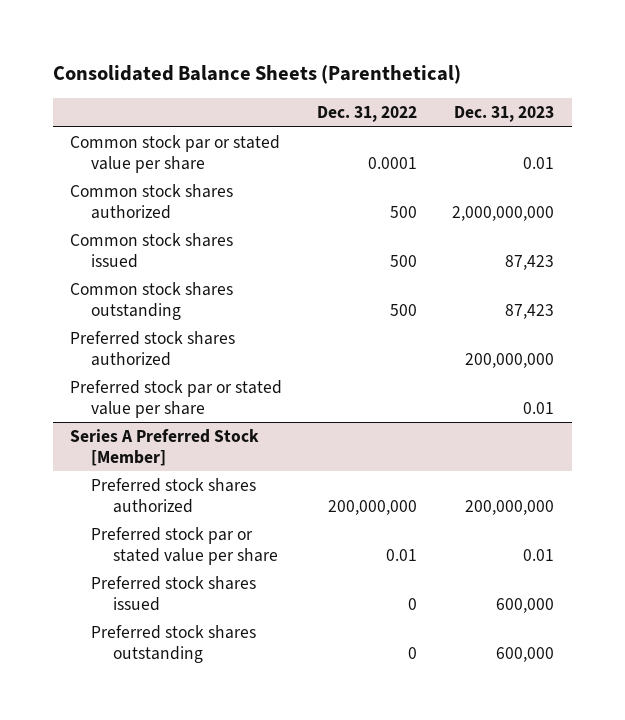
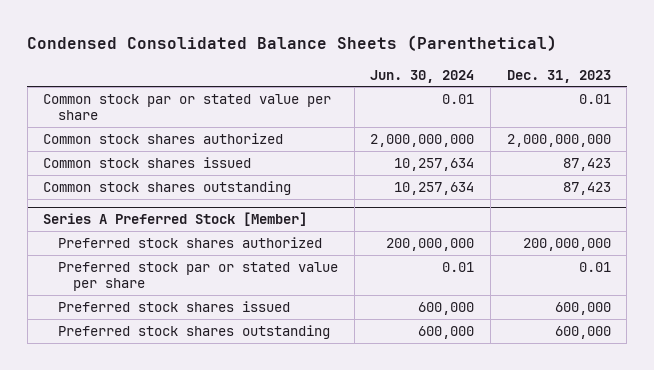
[52,64,461,84] Consolidated Balance Sheets (Parenthetical) -> [27,34,558,51] Condensed Consolidated Balance Sheets (Parenthetical)
[317,105,418,122] Dec. 31, 2022 -> none
none -> [370,69,475,83] Jun. 30, 2024
[70,331,236,366] Preferred stock shares authorized -> none
[70,380,283,418] Preferred stock par or stated value per share -> none

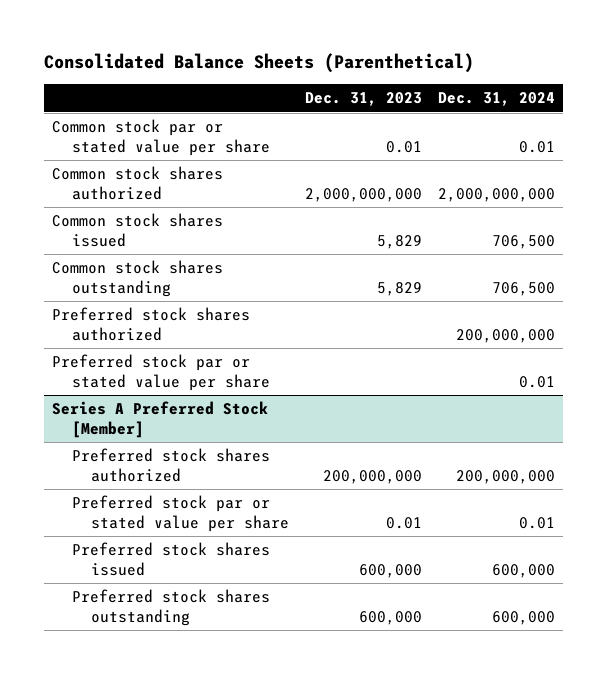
[27,34,558,51] Condensed Consolidated Balance Sheets (Parenthetical) -> [44,53,475,74] Consolidated Balance Sheets (Parenthetical)
[370,69,475,83] Jun. 30, 2024 -> none
none -> [438,92,556,107] Dec. 31, 2024
[562,158,611,172] 87,423 -> [377,234,423,249] 5,829
[562,182,611,196] 87,423 -> [377,281,423,296] 5,829
none -> [52,307,251,341] Preferred stock shares authorized
none -> [52,354,270,391] Preferred stock par or stated value per share

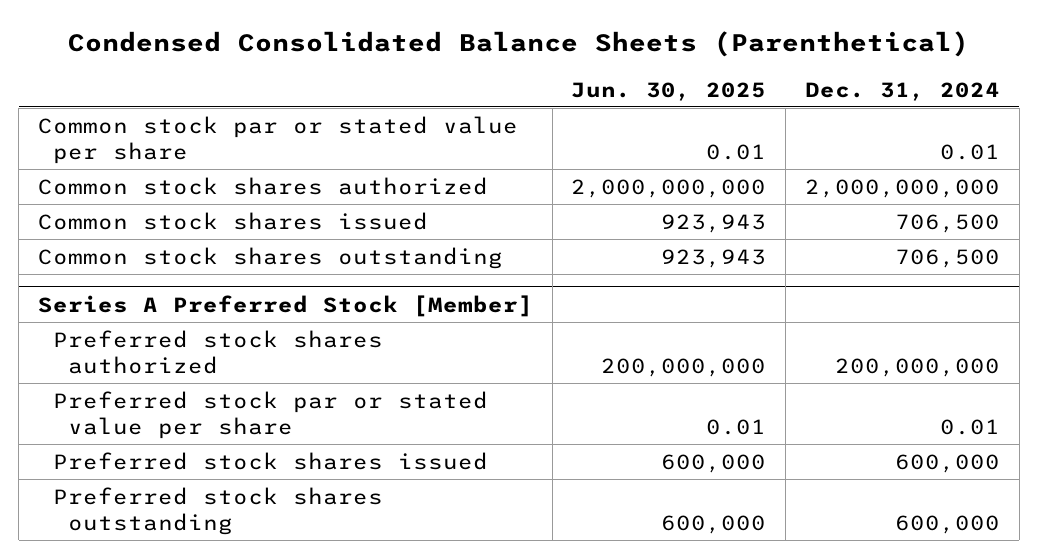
[44,53,475,74] Consolidated Balance Sheets (Parenthetical) -> [67,31,969,58] Condensed Consolidated Balance Sheets (Parenthetical)
[305,92,423,107] Dec. 31, 2023 -> none
none -> [571,81,767,101] Jun. 30, 2025
[52,307,251,341] Preferred stock shares authorized -> none
[52,354,270,391] Preferred stock par or stated value per share -> none

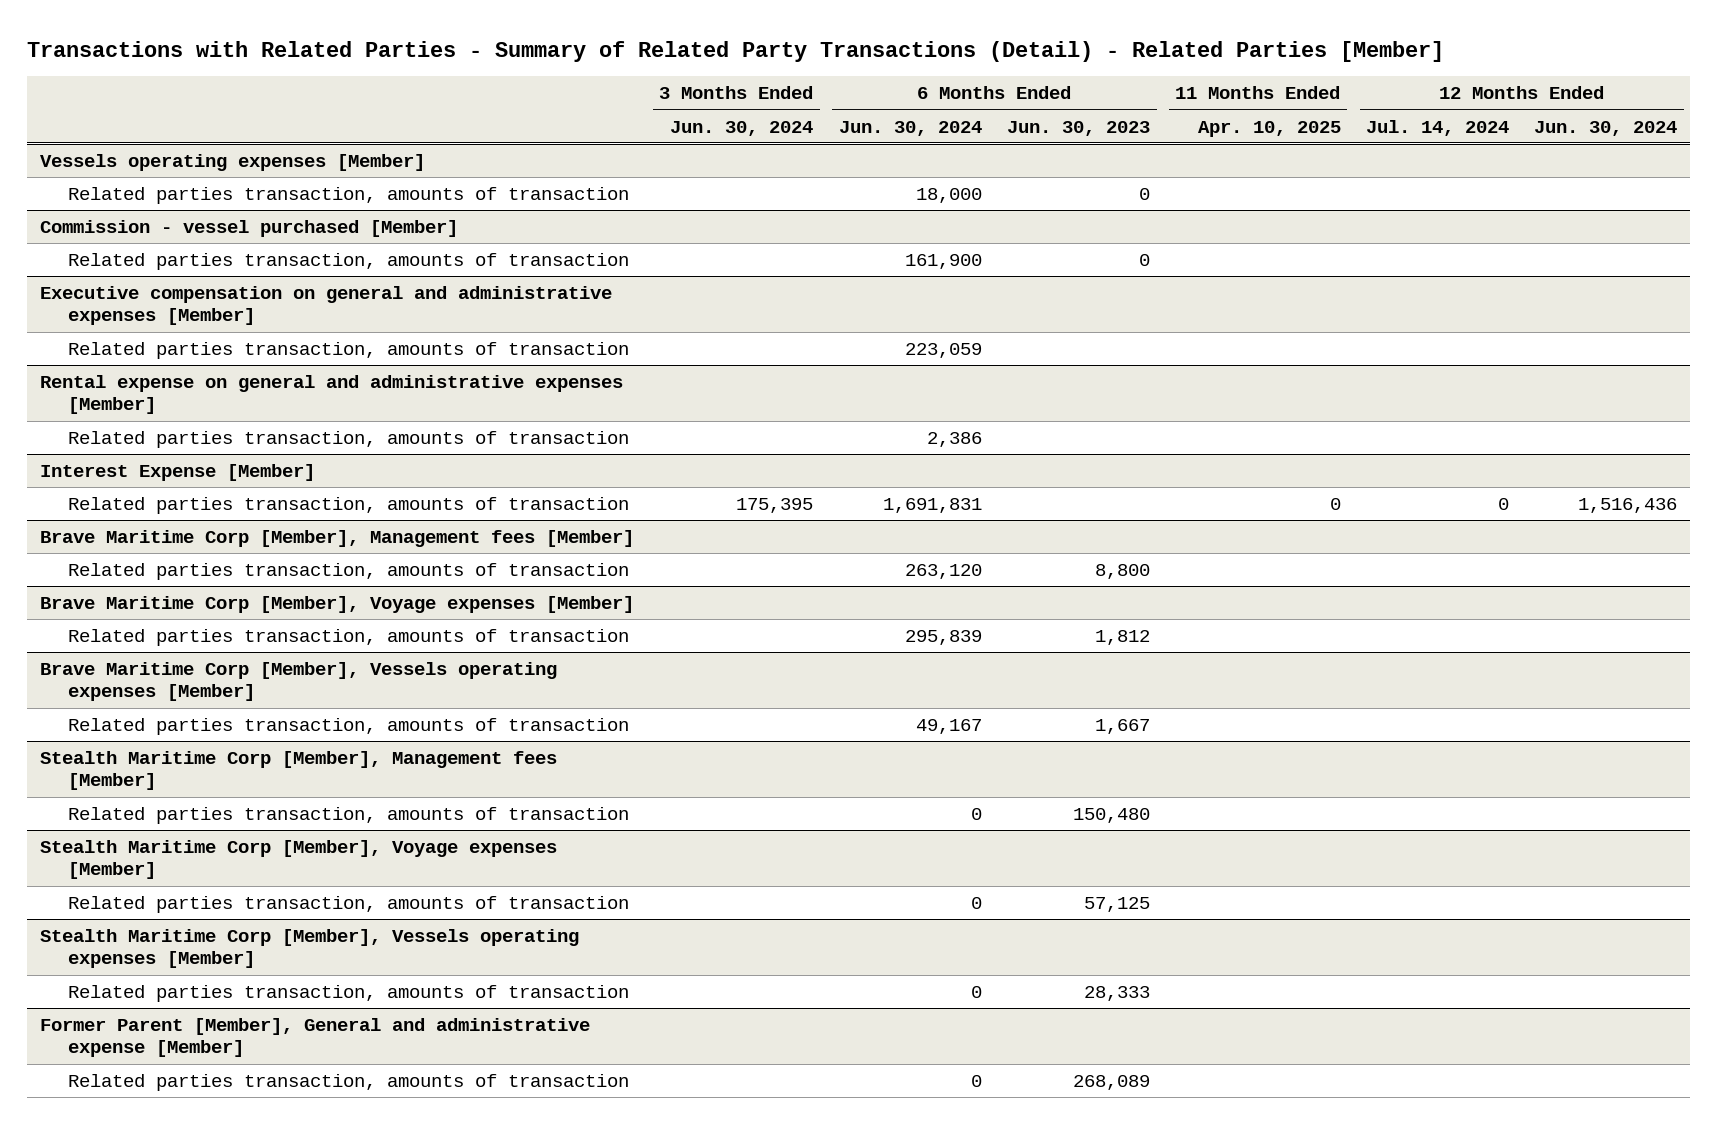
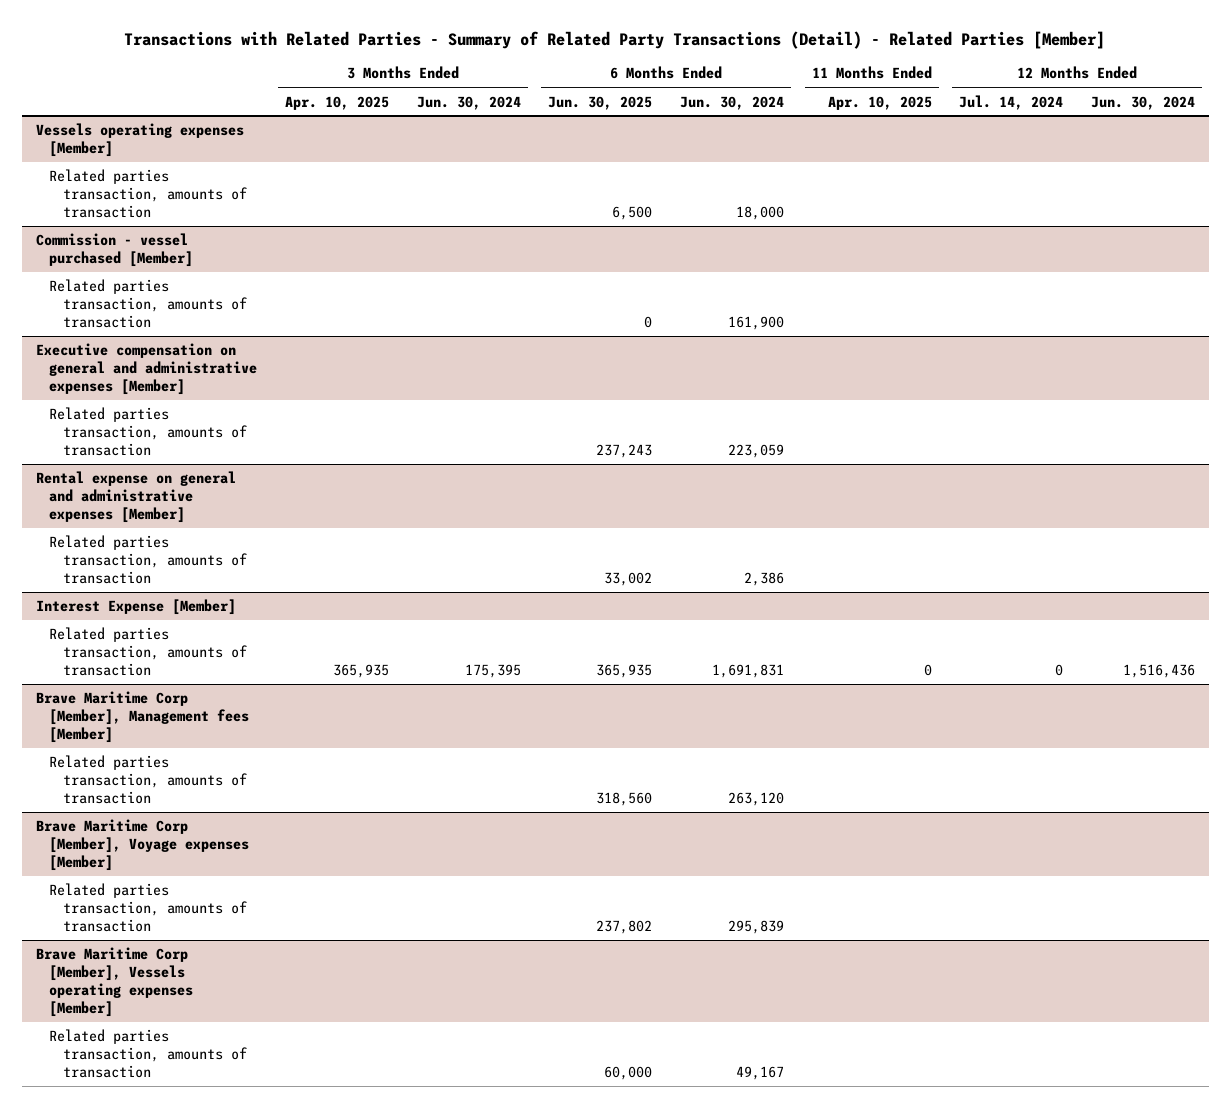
[1007,120,1151,136] Jun. 30, 2023 -> none
none -> [285,95,390,110] Apr. 10, 2025
none -> [548,95,653,110] Jun. 30, 2025
[40,750,558,791] Stealth Maritime Corp [Member], Management fees [Member] -> none
[68,806,630,824] Related parties transaction, amounts of transaction -> none
[40,839,558,880] Stealth Maritime Corp [Member], Voyage expenses [Member] -> none
[68,895,630,913] Related parties transaction, amounts of transaction -> none
[40,928,580,969] Stealth Maritime Corp [Member], Vessels operating expenses [Member] -> none
[68,984,630,1002] Related parties transaction, amounts of transaction -> none
[40,1017,591,1058] Former Parent [Member], General and administrative expense [Member] -> none
[68,1073,630,1091] Related parties transaction, amounts of transaction -> none

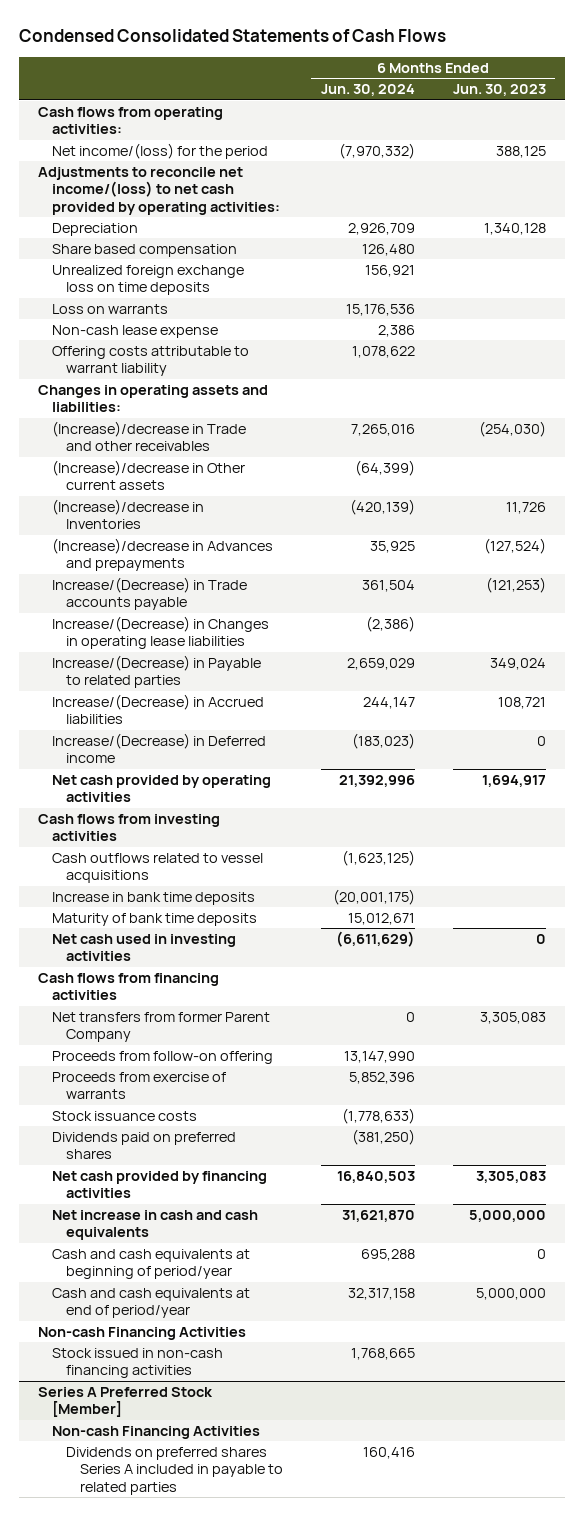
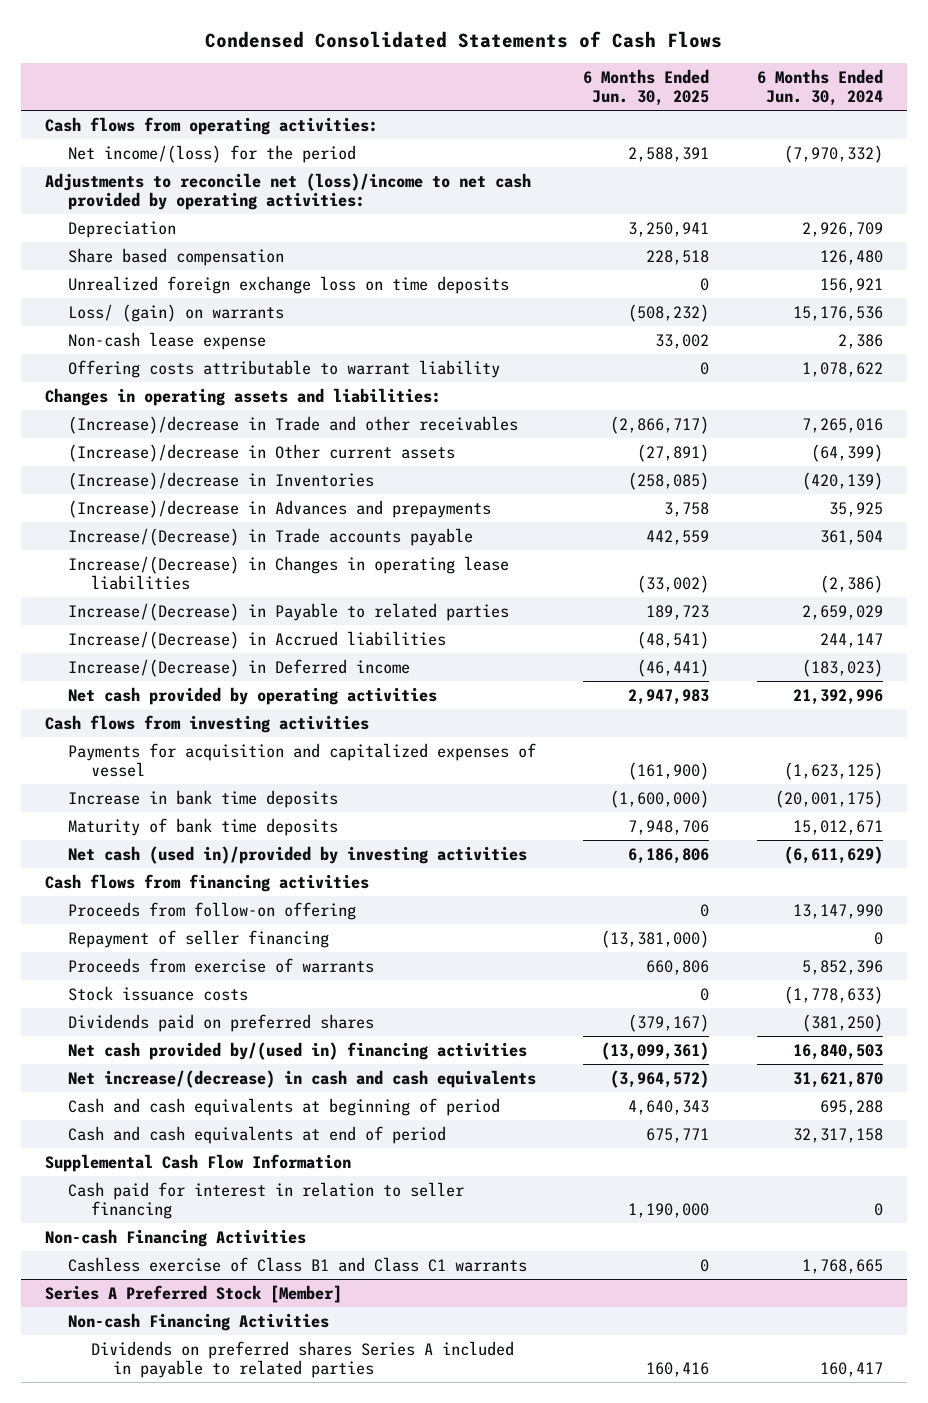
[452,84,546,97] Jun. 30, 2023 -> none
none -> [583,68,710,106] 6 Months Ended Jun. 30, 2025
[38,167,281,215] Adjustments to reconcile net income/(loss) to net cash provided by operating activities: -> [44,172,531,210] Adjustments to reconcile net (loss)/income to net cash provided by operating activities:
[52,304,169,315] Loss on warrants -> [67,303,284,322] Loss/ (gain) on warrants
[52,853,264,884] Cash outflows related to vessel acquisitions -> [67,742,536,777] Payments for acquisition and capitalized expenses of vessel
[52,934,237,962] Net cash used in investing activities -> [67,845,527,864] Net cash (used in)/provided by investing activities
[52,1012,271,1043] Net transfers from former Parent Company -> none
none -> [67,929,329,948] Repayment of seller financing
[52,1171,268,1199] Net cash provided by financing activities -> [67,1041,527,1060] Net cash provided by/(used in) financing activities
[52,1210,259,1241] Net increase in cash and cash equivalents -> [67,1069,536,1088] Net increase/(decrease) in cash and cash equivalents
[52,1249,251,1280] Cash and cash equivalents at beginning of period/year -> [67,1097,500,1116] Cash and cash equivalents at beginning of period
[52,1288,251,1319] Cash and cash equivalents at end of period/year -> [67,1125,446,1144] Cash and cash equivalents at end of period
none -> [44,1153,351,1172] Supplemental Cash Flow Information
none -> [67,1181,464,1219] Cash paid for interest in relation to seller financing
[52,1348,224,1379] Stock issued in non-cash financing activities -> [67,1256,527,1272] Cashless exercise of Class B1 and Class C1 warrants
[362,1447,415,1460] 160,416 -> [820,1361,884,1377] 160,417

